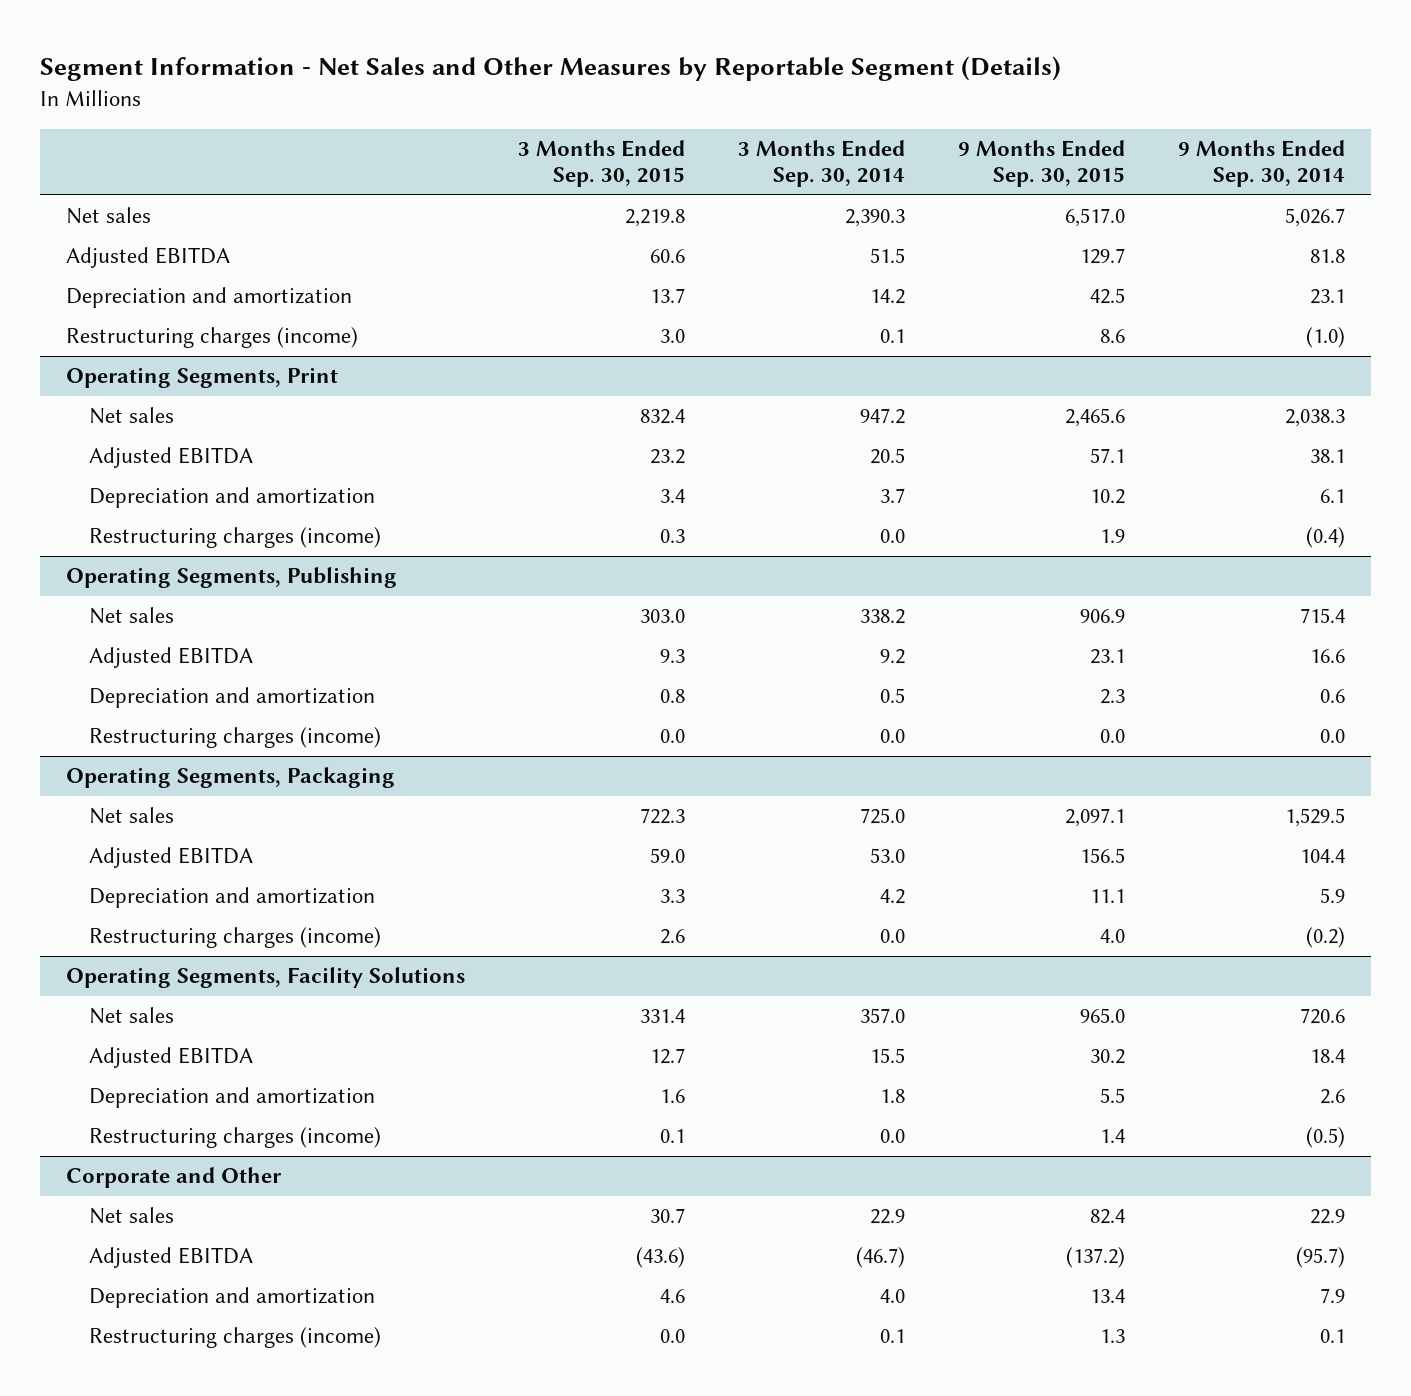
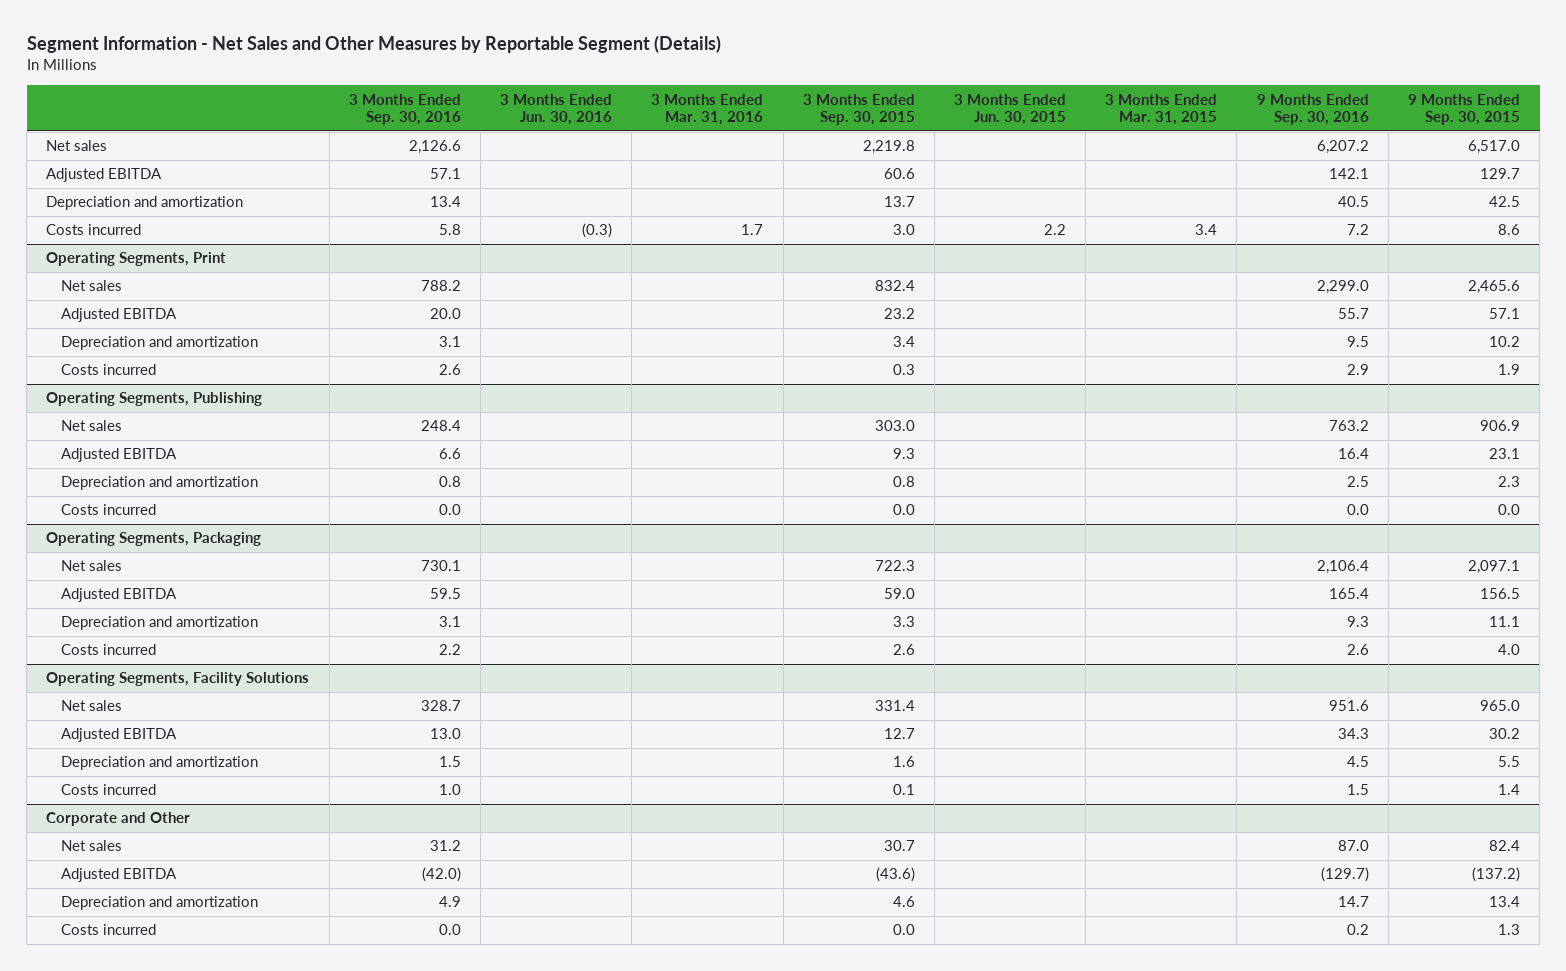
[737,139,905,188] 3 Months Ended Sep. 30, 2014 -> none
[1177,139,1345,188] 9 Months Ended Sep. 30, 2014 -> none
none -> [348,93,461,126] 3 Months Ended Sep. 30, 2016
none -> [500,93,613,126] 3 Months Ended Jun. 30, 2016
none -> [651,93,764,126] 3 Months Ended Mar. 31, 2016
none -> [954,93,1067,126] 3 Months Ended Jun. 30, 2015
none -> [1105,93,1218,126] 3 Months Ended Mar. 31, 2015
none -> [1256,93,1369,126] 9 Months Ended Sep. 30, 2016
[66,327,359,349] Restructuring charges (income) -> [46,224,142,236] Costs incurred
[88,527,381,549] Restructuring charges (income) -> [61,364,157,376] Costs incurred
[88,727,381,749] Restructuring charges (income) -> [61,504,157,516] Costs incurred
[88,927,381,949] Restructuring charges (income) -> [61,644,157,656] Costs incurred
[88,1127,381,1149] Restructuring charges (income) -> [61,784,157,796] Costs incurred
[88,1327,381,1349] Restructuring charges (income) -> [61,924,157,936] Costs incurred

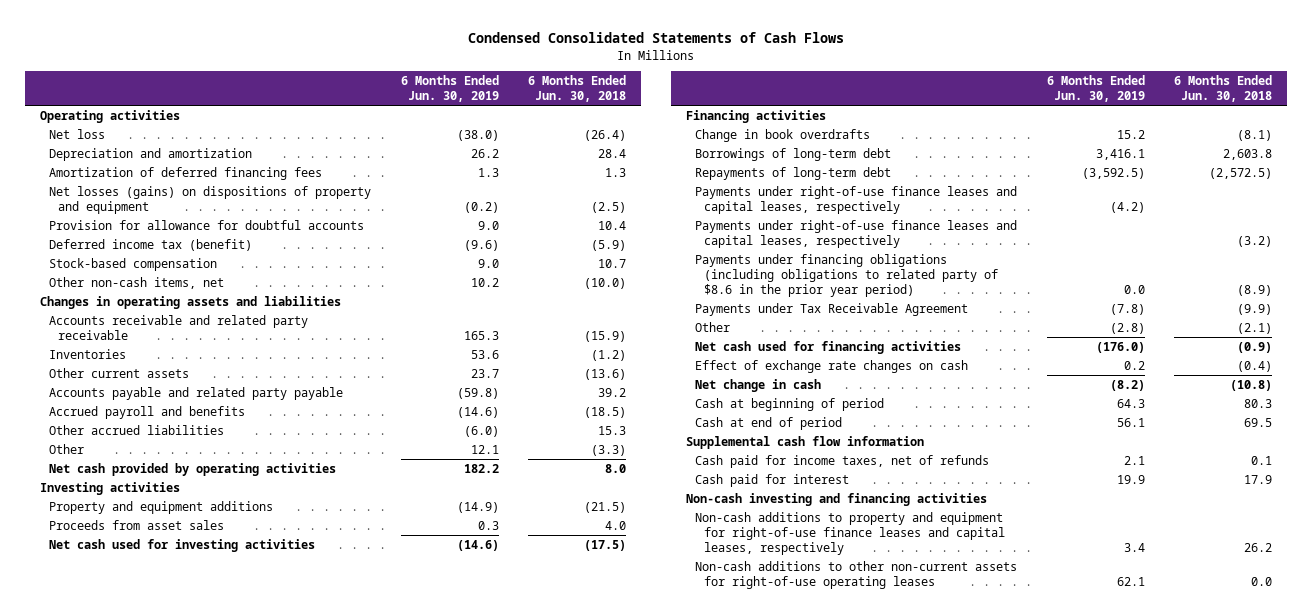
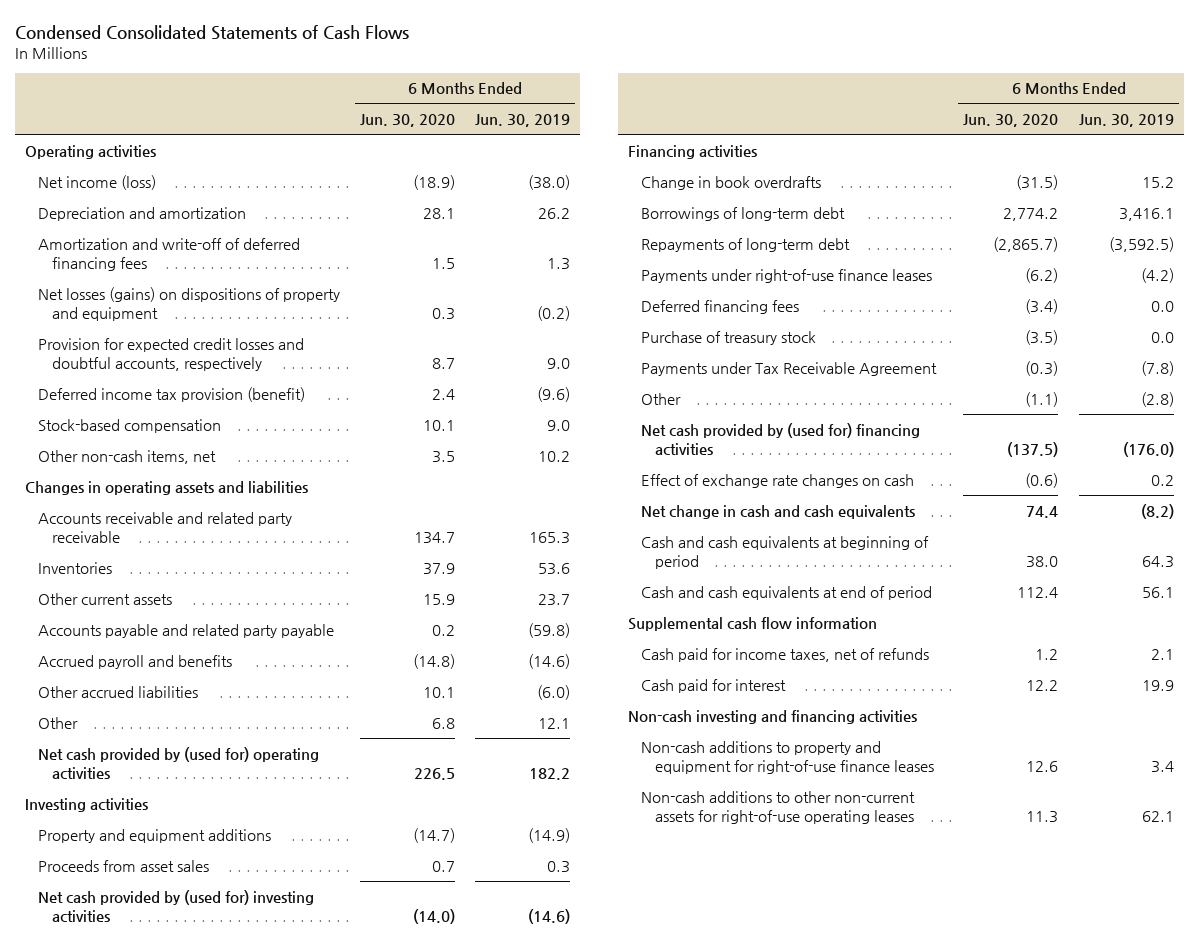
[528,75,627,103] 6 Months Ended Jun. 30, 2018 -> none
none -> [360,114,456,128] Jun. 30, 2020
[48,128,105,139] Net loss -> [38,174,157,190] Net income (loss)
[48,166,322,180] Amortization of deferred financing fees -> [38,237,301,271] Amortization and write-off of deferred financing fees
[48,219,364,230] Provision for allowance for doubtful accounts -> none
none -> [38,337,305,371] Provision for expected credit losses and doubtful accounts, respectively
[48,238,252,251] Deferred income tax (benefit) -> [38,386,306,402] Deferred income tax provision (benefit)
[48,462,336,476] Net cash provided by operating activities -> [38,746,320,779] Net cash provided by (used for) operating activities
[48,538,315,552] Net cash used for investing activities -> [38,889,315,922] Net cash provided by (used for) investing activities
[694,219,1017,248] Payments under right-of-use finance leases and capital leases, respectively -> none
[694,253,999,297] Payments under financing obligations (including obligations to related party of $8.6 in the prior year period) -> none
[694,185,1017,214] Payments under right-of-use finance leases and capital leases, respectively -> [641,268,933,283] Payments under right-of-use finance leases
none -> [641,299,800,314] Deferred financing fees
none -> [641,330,817,345] Purchase of treasury stock
[694,340,961,354] Net cash used for financing activities -> [641,422,921,455] Net cash provided by (used for) financing activities
[694,378,821,392] Net change in cash -> [641,504,916,519] Net change in cash and cash equivalents
[694,397,884,411] Cash at beginning of period -> [641,535,930,569] Cash and cash equivalents at beginning of period
[694,416,842,430] Cash at end of period -> [641,585,933,600] Cash and cash equivalents at end of period
[694,511,1006,555] Non-cash additions to property and equipment for right-of-use finance leases and capital leases, respectively -> [641,740,934,774] Non-cash additions to property and equipment for right-of-use finance leases

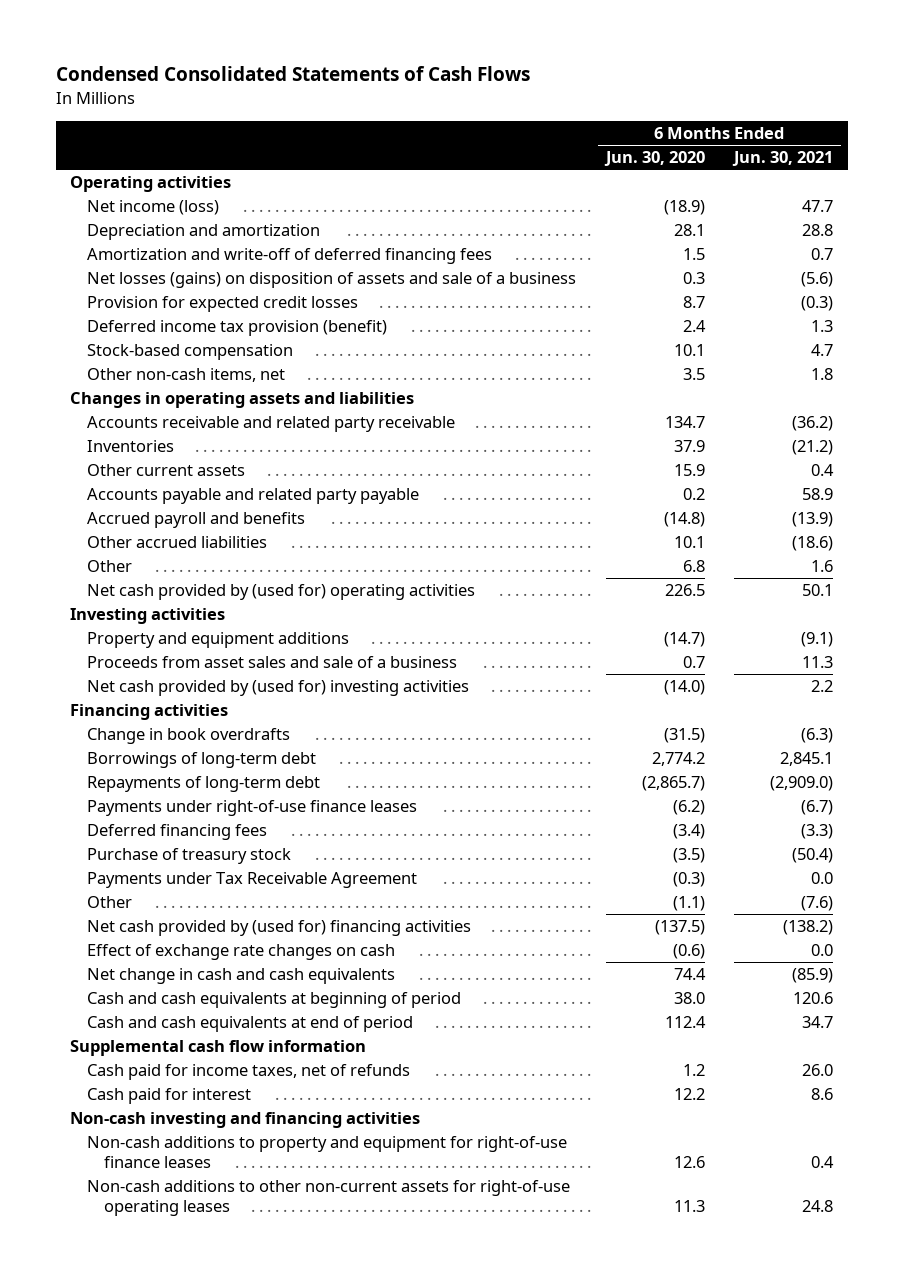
[475,114,571,128] Jun. 30, 2019 -> none
none -> [732,151,834,167] Jun. 30, 2021
[38,286,341,321] Net losses (gains) on dispositions of property and equipment -> [87,272,577,289] Net losses (gains) on disposition of assets and sale of a business
[38,337,305,371] Provision for expected credit losses and doubtful accounts, respectively -> [87,296,359,313] Provision for expected credit losses
[38,859,210,872] Proceeds from asset sales -> none
none -> [87,656,458,669] Proceeds from asset sales and sale of a business

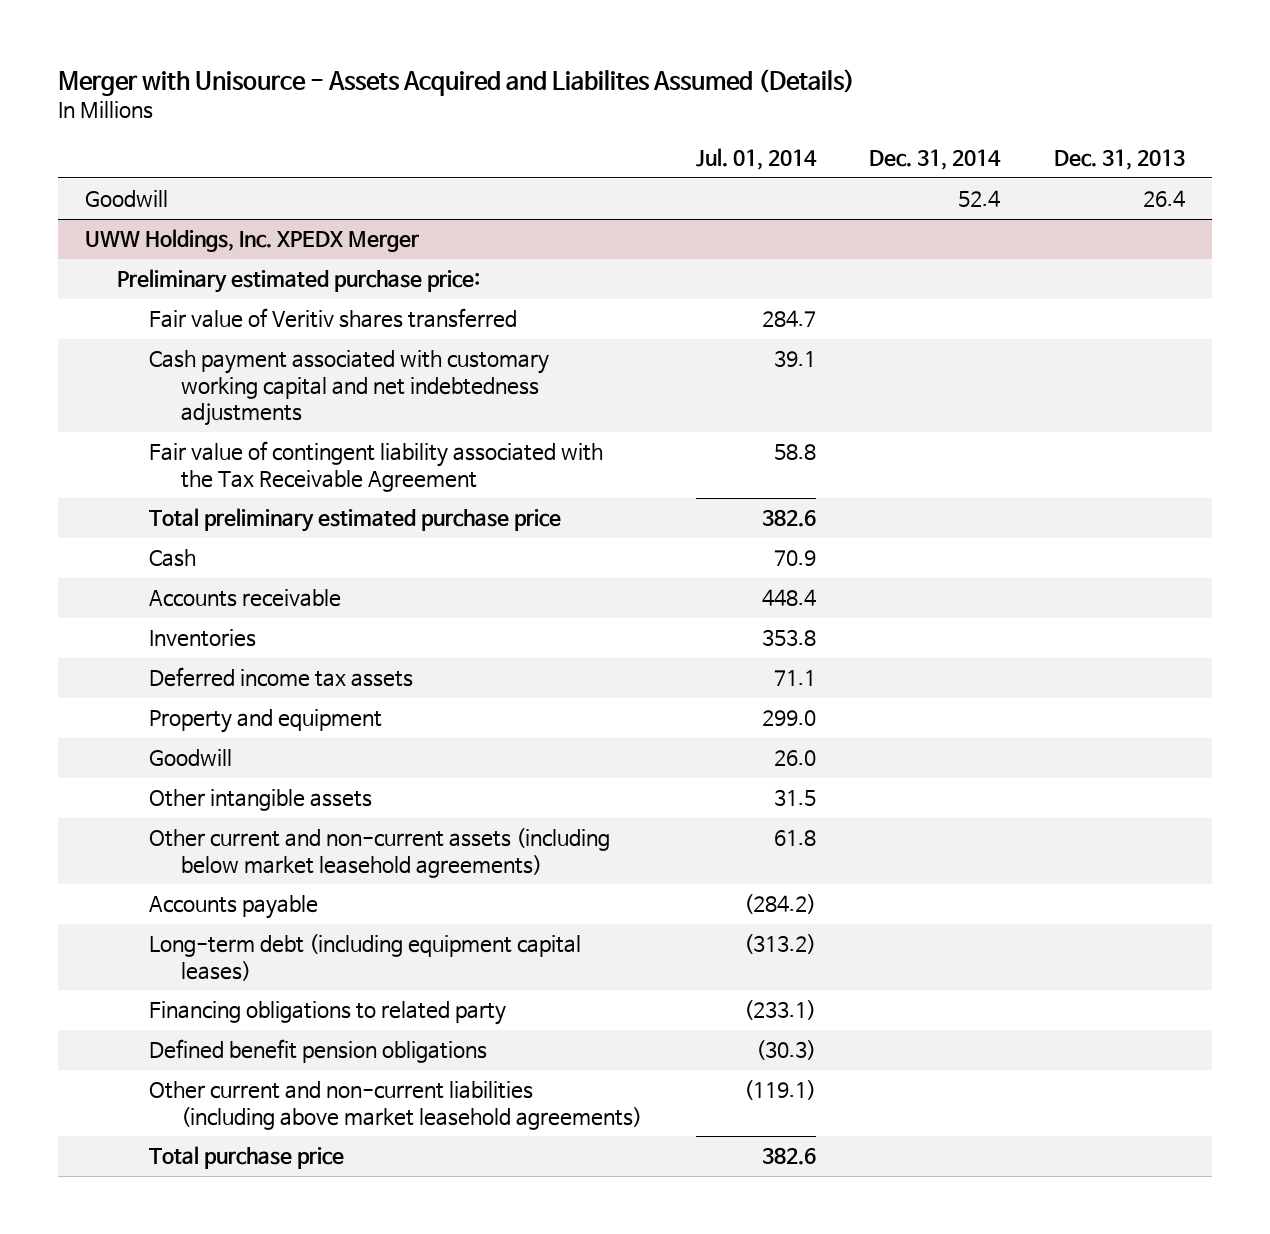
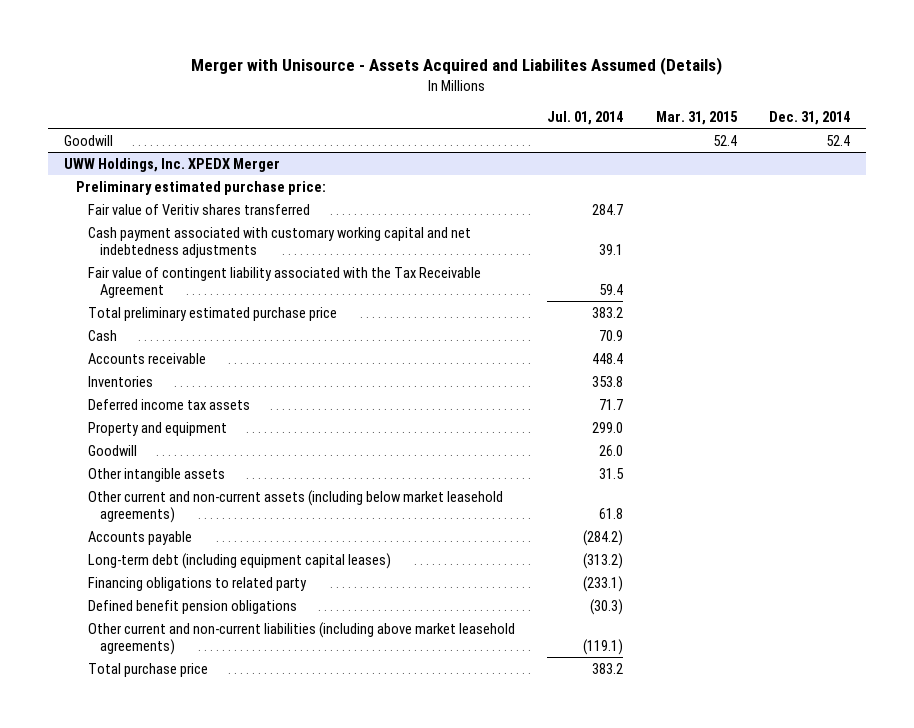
[1054,149,1186,171] Dec. 31, 2013 -> none
none -> [655,110,738,125] Mar. 31, 2015
[773,444,816,461] 58.8 -> [599,283,624,295] 59.4
[761,509,816,528] 382.6 -> [592,306,624,318] 383.2
[773,670,816,687] 71.1 -> [599,398,624,410] 71.7
[761,1147,816,1166] 382.6 -> [592,662,624,674] 383.2

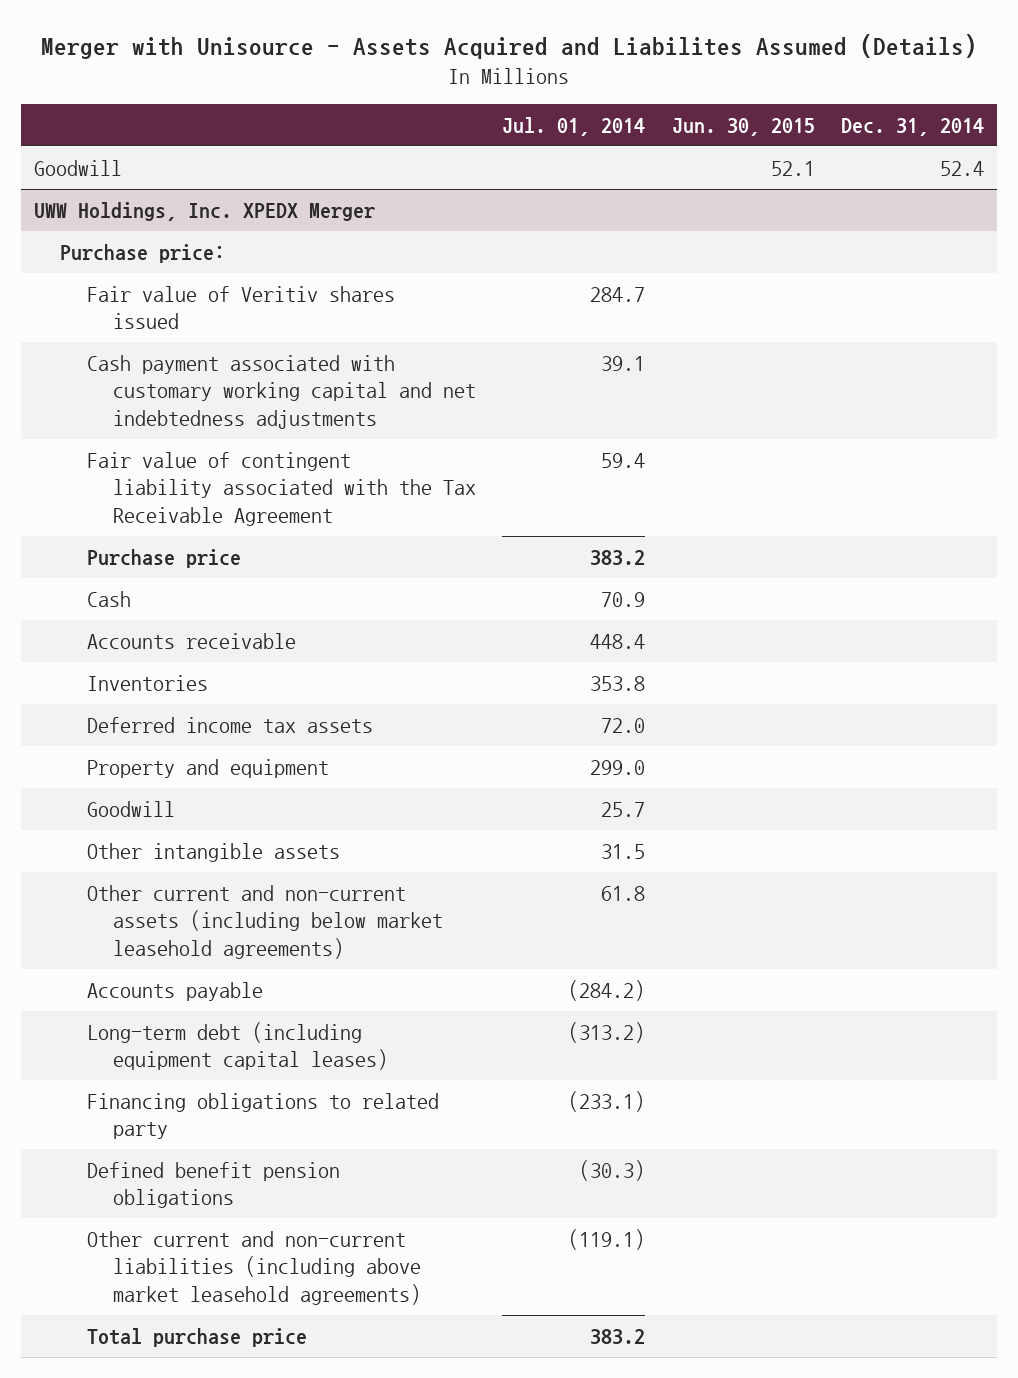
[655,110,738,125] Mar. 31, 2015 -> none
none -> [671,117,815,136] Jun. 30, 2015
[76,180,327,195] Preliminary estimated purchase price: -> [60,243,226,263] Purchase price:
[88,203,311,215] Fair value of Veritiv shares transferred -> [86,285,395,330] Fair value of Veritiv shares issued
[88,306,338,321] Total preliminary estimated purchase price -> [86,548,241,568] Purchase price
[599,398,624,410] 71.7 -> [601,717,646,733] 72.0
[599,444,624,456] 26.0 -> [601,801,646,817] 25.7

